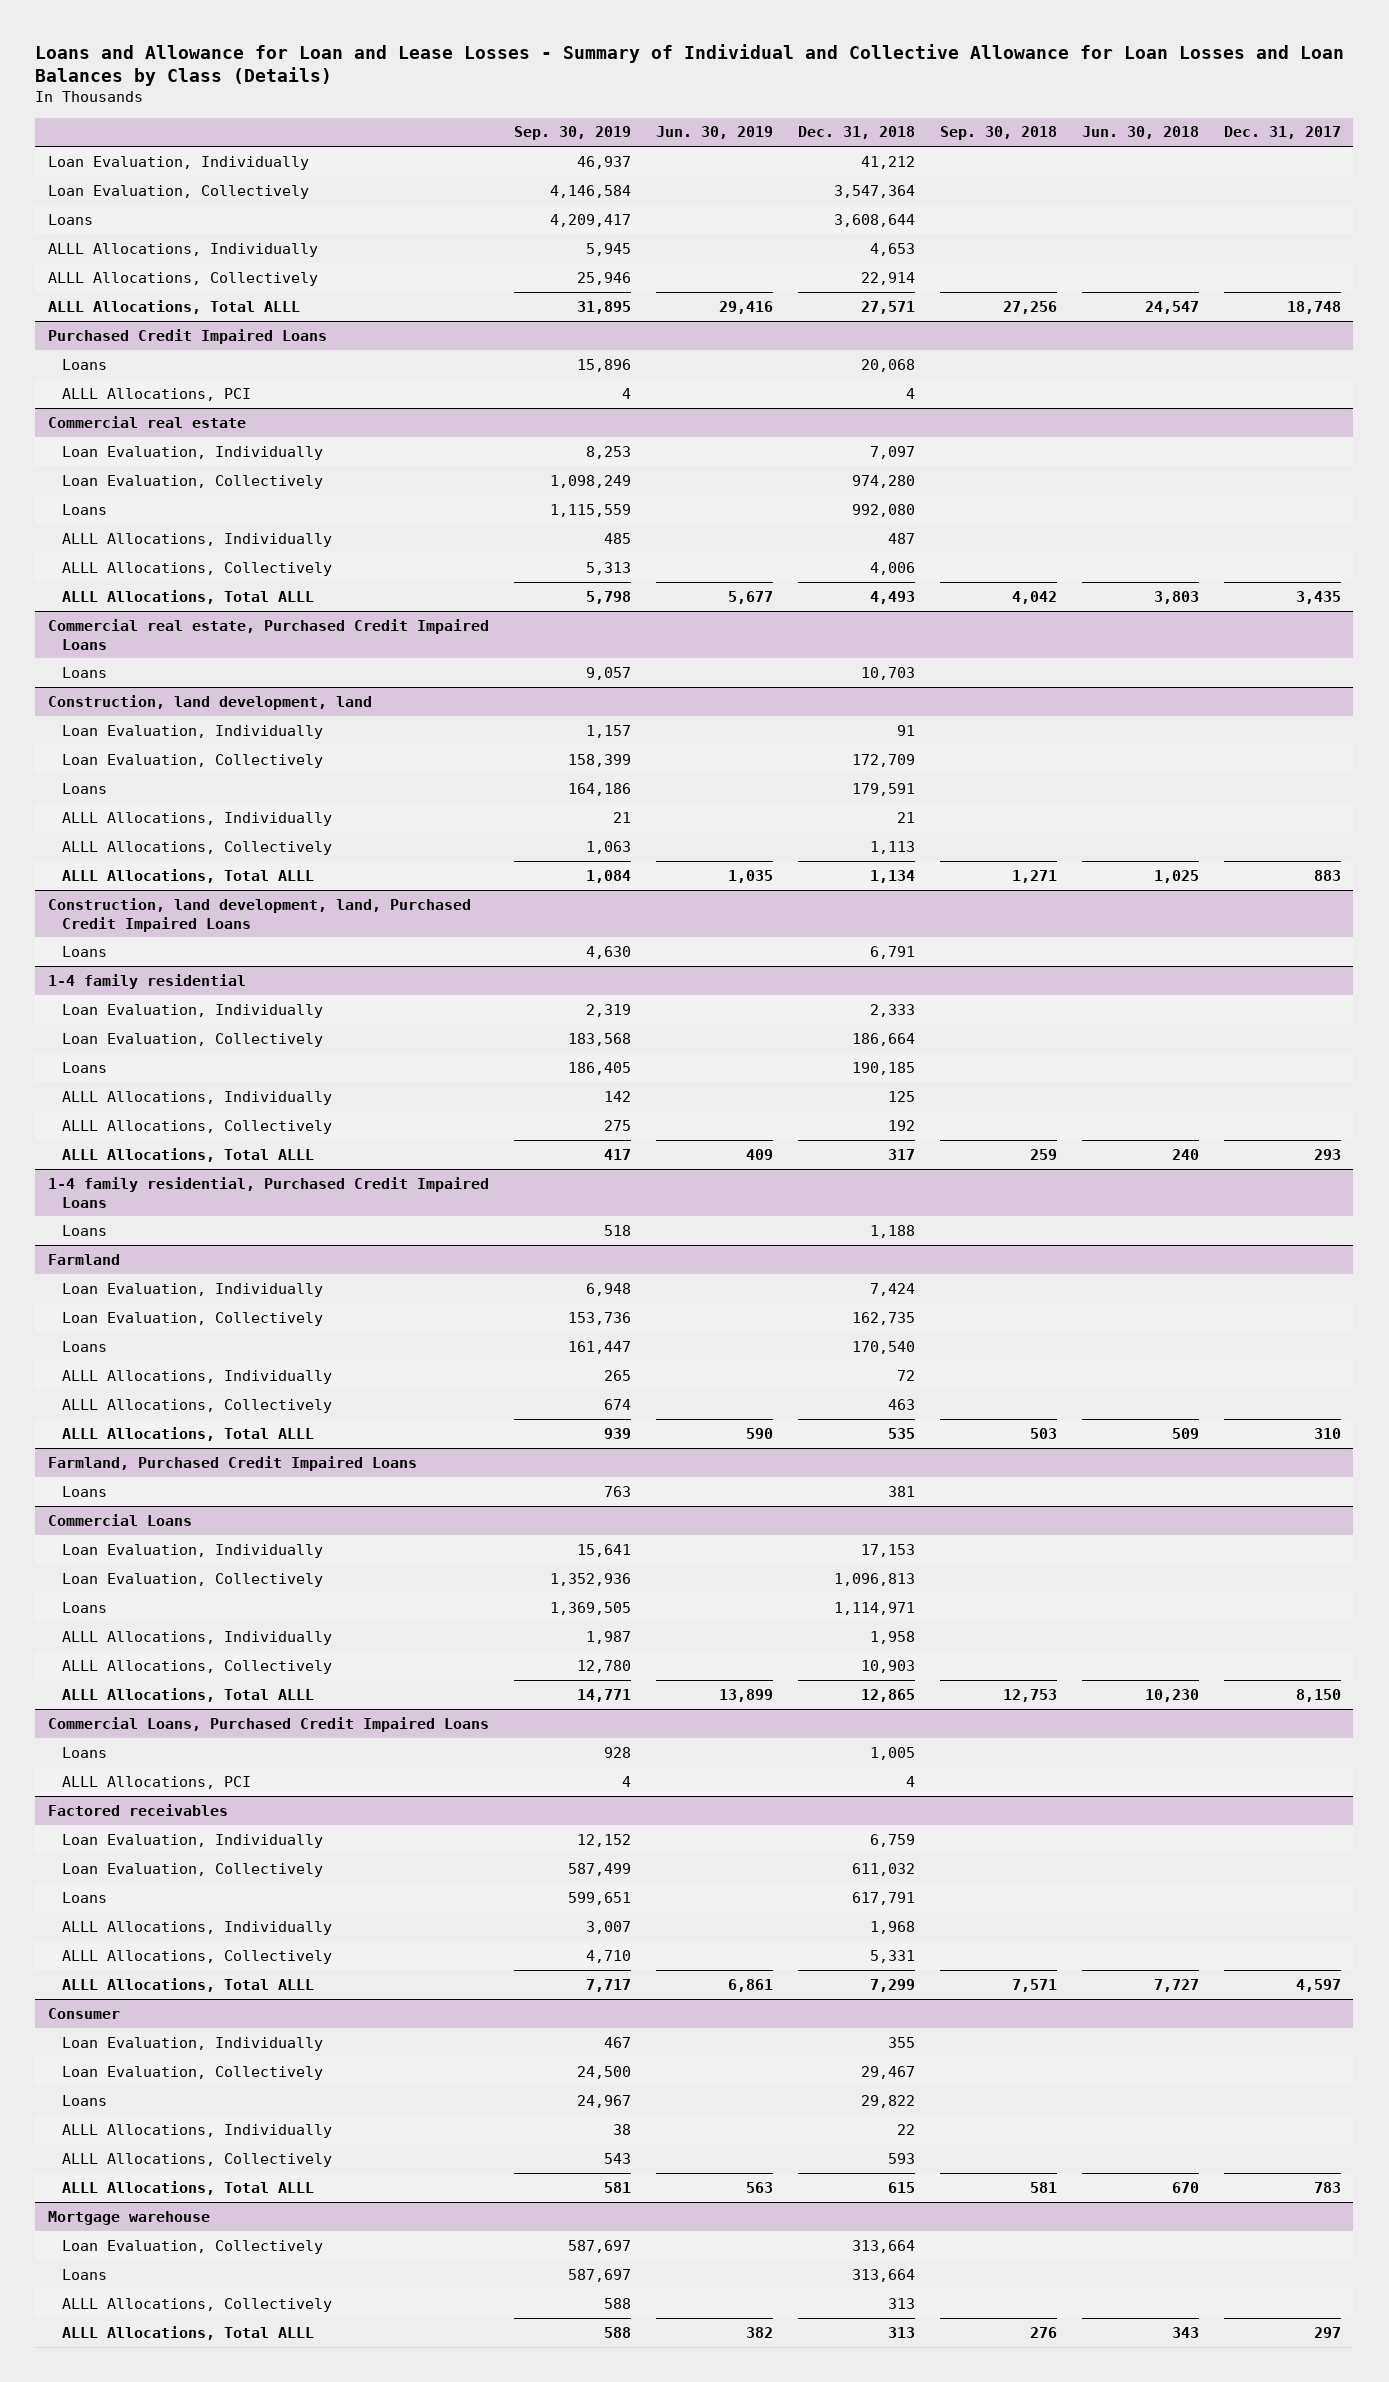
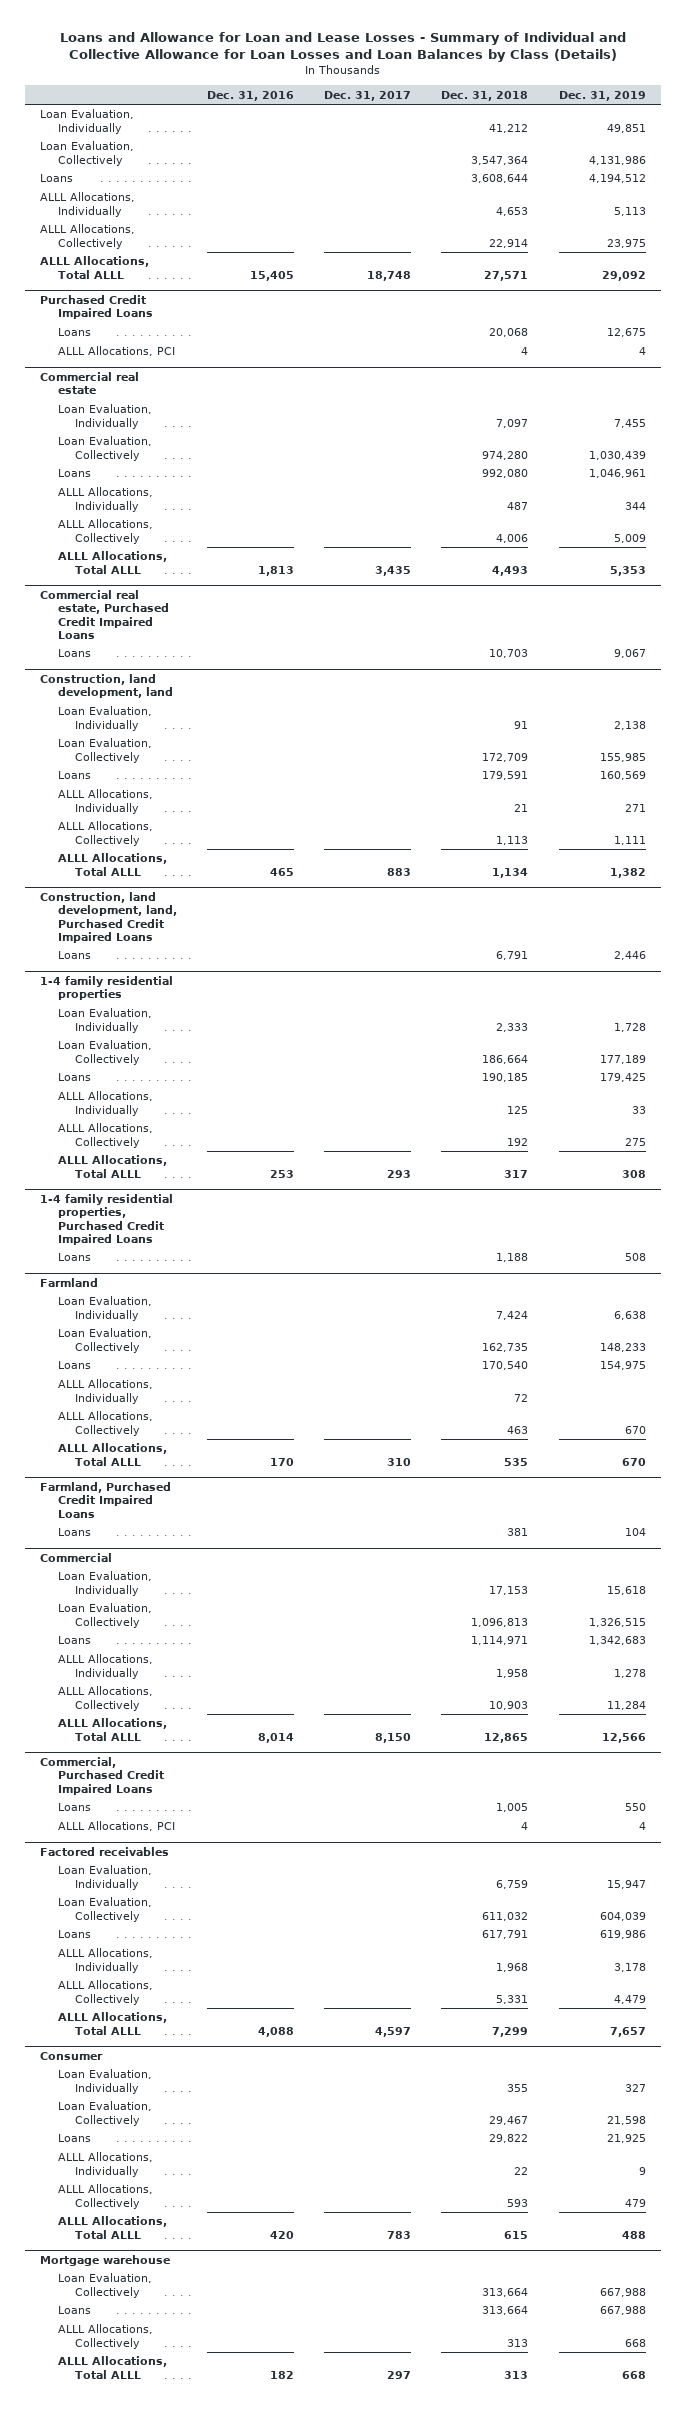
[513,126,631,141] Sep. 30, 2019 -> none
[655,126,773,140] Jun. 30, 2019 -> none
[939,126,1057,141] Sep. 30, 2018 -> none
[1081,126,1199,140] Jun. 30, 2018 -> none
none -> [206,90,294,101] Dec. 31, 2016
none -> [558,90,646,101] Dec. 31, 2019
[47,973,246,989] 1-4 family residential -> [39,976,173,1001] 1-4 family residential properties
[47,1176,489,1208] 1-4 family residential, Purchased Credit Impaired Loans -> [39,1194,173,1246] 1-4 family residential properties, Purchased Credit Impaired Loans
[47,1513,192,1526] Commercial Loans -> [39,1553,112,1563] Commercial
[47,1716,489,1732] Commercial Loans, Purchased Credit Impaired Loans -> [39,1757,164,1795] Commercial, Purchased Credit Impaired Loans

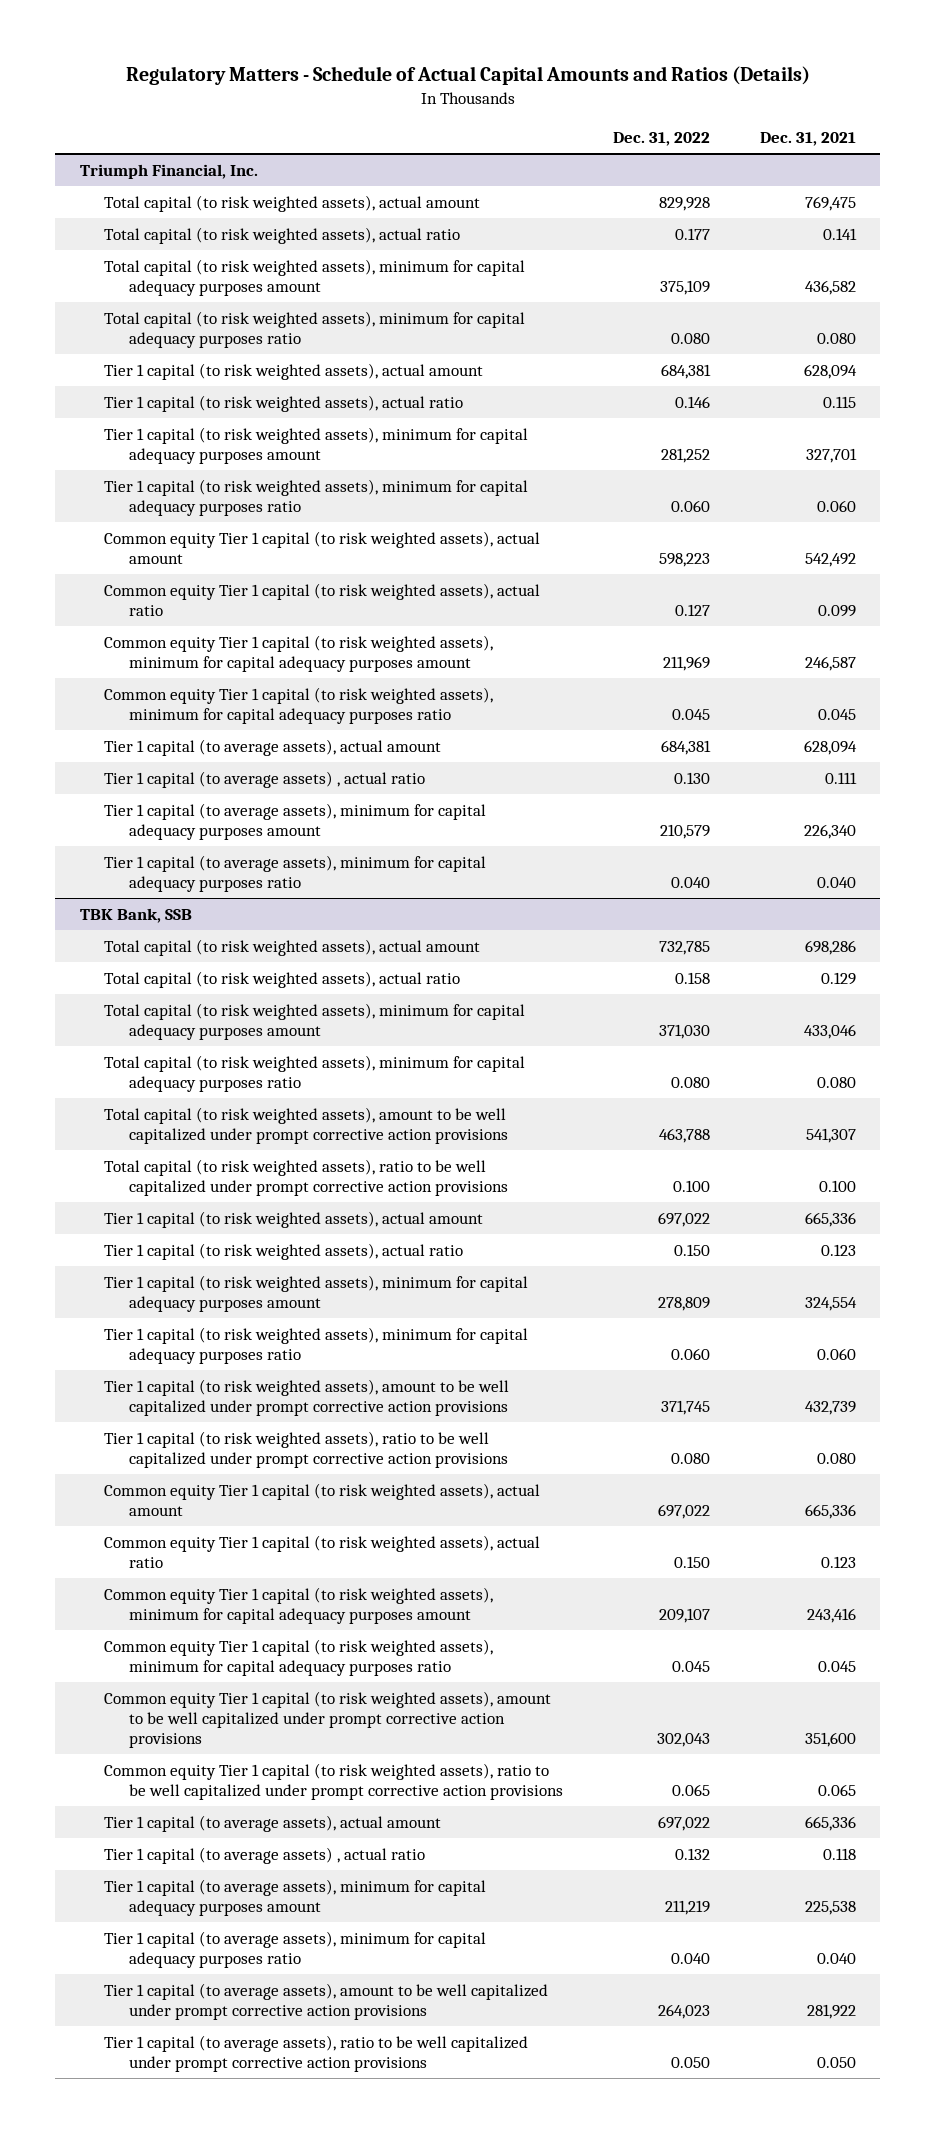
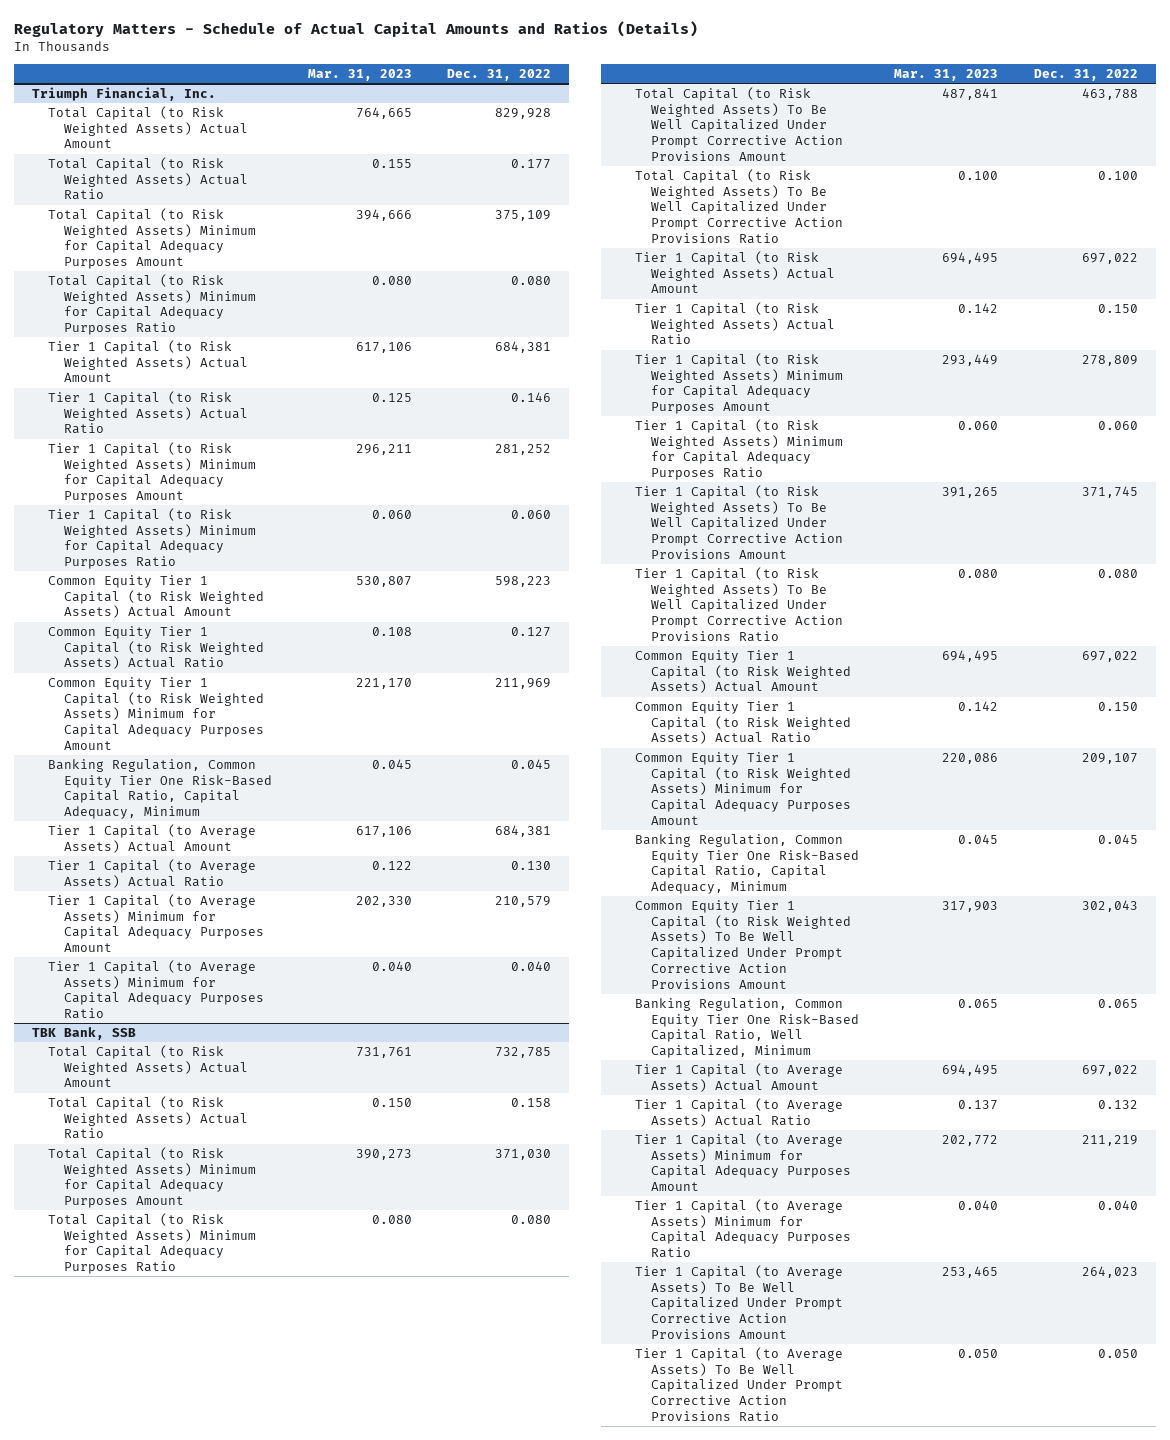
[759,132,856,147] Dec. 31, 2021 -> none
none -> [307,69,412,82] Mar. 31, 2023
[104,194,481,212] Total capital (to risk weighted assets), actual amount -> [48,106,249,149] Total Capital (to Risk Weighted Assets) Actual Amount
[104,226,461,244] Total capital (to risk weighted assets), actual ratio -> [48,157,249,201] Total Capital (to Risk Weighted Assets) Actual Ratio
[104,258,526,296] Total capital (to risk weighted assets), minimum for capital adequacy purposes amount -> [48,208,257,270] Total Capital (to Risk Weighted Assets) Minimum for Capital Adequacy Purposes Amount
[104,310,526,348] Total capital (to risk weighted assets), minimum for capital adequacy purposes ratio -> [48,274,257,336] Total Capital (to Risk Weighted Assets) Minimum for Capital Adequacy Purposes Ratio
[104,362,484,380] Tier 1 capital (to risk weighted assets), actual amount -> [48,340,249,383] Tier 1 Capital (to Risk Weighted Assets) Actual Amount
[104,394,464,412] Tier 1 capital (to risk weighted assets), actual ratio -> [48,391,249,435] Tier 1 Capital (to Risk Weighted Assets) Actual Ratio
[104,426,529,464] Tier 1 capital (to risk weighted assets), minimum for capital adequacy purposes amount -> [48,442,257,504] Tier 1 Capital (to Risk Weighted Assets) Minimum for Capital Adequacy Purposes Amount
[104,478,529,516] Tier 1 capital (to risk weighted assets), minimum for capital adequacy purposes ratio -> [48,508,257,570] Tier 1 Capital (to Risk Weighted Assets) Minimum for Capital Adequacy Purposes Ratio
[104,530,541,564] Common equity Tier 1 capital (to risk weighted assets), actual amount -> [48,575,265,619] Common Equity Tier 1 Capital (to Risk Weighted Assets) Actual Amount
[104,582,541,616] Common equity Tier 1 capital (to risk weighted assets), actual ratio -> [48,626,265,670] Common Equity Tier 1 Capital (to Risk Weighted Assets) Actual Ratio
[104,634,494,672] Common equity Tier 1 capital (to risk weighted assets), minimum for capital adequacy purposes amount -> [48,677,265,750] Common Equity Tier 1 Capital (to Risk Weighted Assets) Minimum for Capital Adequacy Purposes Amount
[104,686,494,724] Common equity Tier 1 capital (to risk weighted assets), minimum for capital adequacy purposes ratio -> [48,759,273,820] Banking Regulation, Common Equity Tier One Risk-Based Capital Ratio, Capital Adequacy, Minimum
[104,738,442,756] Tier 1 capital (to average assets), actual amount -> [48,824,257,853] Tier 1 Capital (to Average Assets) Actual Amount
[104,770,426,788] Tier 1 capital (to average assets) , actual ratio -> [48,859,257,888] Tier 1 Capital (to Average Assets) Actual Ratio
[104,802,487,840] Tier 1 capital (to average assets), minimum for capital adequacy purposes amount -> [48,894,265,953] Tier 1 Capital (to Average Assets) Minimum for Capital Adequacy Purposes Amount
[104,854,487,892] Tier 1 capital (to average assets), minimum for capital adequacy purposes ratio -> [48,960,265,1020] Tier 1 Capital (to Average Assets) Minimum for Capital Adequacy Purposes Ratio
[104,938,481,956] Total capital (to risk weighted assets), actual amount -> [48,1045,249,1088] Total Capital (to Risk Weighted Assets) Actual Amount
[104,970,461,988] Total capital (to risk weighted assets), actual ratio -> [48,1096,249,1140] Total Capital (to Risk Weighted Assets) Actual Ratio
[104,1002,526,1040] Total capital (to risk weighted assets), minimum for capital adequacy purposes amount -> [48,1147,257,1209] Total Capital (to Risk Weighted Assets) Minimum for Capital Adequacy Purposes Amount
[104,1054,526,1092] Total capital (to risk weighted assets), minimum for capital adequacy purposes ratio -> [48,1213,257,1275] Total Capital (to Risk Weighted Assets) Minimum for Capital Adequacy Purposes Ratio
[104,1106,509,1144] Total capital (to risk weighted assets), amount to be well capitalized under prompt corrective action provisions -> [634,87,843,161] Total Capital (to Risk Weighted Assets) To Be Well Capitalized Under Prompt Corrective Action Provisions Amount
[104,1158,509,1196] Total capital (to risk weighted assets), ratio to be well capitalized under prompt corrective action provisions -> [634,169,843,244] Total Capital (to Risk Weighted Assets) To Be Well Capitalized Under Prompt Corrective Action Provisions Ratio
[104,1210,484,1228] Tier 1 capital (to risk weighted assets), actual amount -> [634,251,835,294] Tier 1 Capital (to Risk Weighted Assets) Actual Amount
[104,1242,464,1260] Tier 1 capital (to risk weighted assets), actual ratio -> [634,302,835,346] Tier 1 Capital (to Risk Weighted Assets) Actual Ratio
[104,1274,529,1312] Tier 1 capital (to risk weighted assets), minimum for capital adequacy purposes amount -> [634,353,843,415] Tier 1 Capital (to Risk Weighted Assets) Minimum for Capital Adequacy Purposes Amount
[104,1326,529,1364] Tier 1 capital (to risk weighted assets), minimum for capital adequacy purposes ratio -> [634,419,843,481] Tier 1 Capital (to Risk Weighted Assets) Minimum for Capital Adequacy Purposes Ratio
[104,1378,510,1416] Tier 1 capital (to risk weighted assets), amount to be well capitalized under prompt corrective action provisions -> [634,485,843,559] Tier 1 Capital (to Risk Weighted Assets) To Be Well Capitalized Under Prompt Corrective Action Provisions Amount
[104,1430,509,1468] Tier 1 capital (to risk weighted assets), ratio to be well capitalized under prompt corrective action provisions -> [634,567,843,642] Tier 1 Capital (to Risk Weighted Assets) To Be Well Capitalized Under Prompt Corrective Action Provisions Ratio
[104,1482,541,1516] Common equity Tier 1 capital (to risk weighted assets), actual amount -> [634,650,851,694] Common Equity Tier 1 Capital (to Risk Weighted Assets) Actual Amount
[104,1534,541,1568] Common equity Tier 1 capital (to risk weighted assets), actual ratio -> [634,701,851,745] Common Equity Tier 1 Capital (to Risk Weighted Assets) Actual Ratio
[104,1586,494,1624] Common equity Tier 1 capital (to risk weighted assets), minimum for capital adequacy purposes amount -> [634,752,851,825] Common Equity Tier 1 Capital (to Risk Weighted Assets) Minimum for Capital Adequacy Purposes Amount
[104,1638,494,1676] Common equity Tier 1 capital (to risk weighted assets), minimum for capital adequacy purposes ratio -> [634,834,859,895] Banking Regulation, Common Equity Tier One Risk-Based Capital Ratio, Capital Adequacy, Minimum
[104,1690,552,1748] Common equity Tier 1 capital (to risk weighted assets), amount to be well capitalized under prompt corrective action provisions -> [634,900,851,989] Common Equity Tier 1 Capital (to Risk Weighted Assets) To Be Well Capitalized Under Prompt Corrective Action Provisions Amount
[104,1762,564,1800] Common equity Tier 1 capital (to risk weighted assets), ratio to be well capitalized under prompt corrective action provisions -> [634,998,859,1059] Banking Regulation, Common Equity Tier One Risk-Based Capital Ratio, Well Capitalized, Minimum
[104,1814,442,1832] Tier 1 capital (to average assets), actual amount -> [634,1063,843,1092] Tier 1 Capital (to Average Assets) Actual Amount
[104,1846,426,1864] Tier 1 capital (to average assets) , actual ratio -> [634,1098,843,1127] Tier 1 Capital (to Average Assets) Actual Ratio
[104,1878,487,1916] Tier 1 capital (to average assets), minimum for capital adequacy purposes amount -> [634,1133,851,1192] Tier 1 Capital (to Average Assets) Minimum for Capital Adequacy Purposes Amount
[104,1930,487,1968] Tier 1 capital (to average assets), minimum for capital adequacy purposes ratio -> [634,1199,851,1259] Tier 1 Capital (to Average Assets) Minimum for Capital Adequacy Purposes Ratio
[104,1982,549,2020] Tier 1 capital (to average assets), amount to be well capitalized under prompt corrective action provisions -> [634,1265,843,1339] Tier 1 Capital (to Average Assets) To Be Well Capitalized Under Prompt Corrective Action Provisions Amount
[104,2034,529,2072] Tier 1 capital (to average assets), ratio to be well capitalized under prompt corrective action provisions -> [634,1347,843,1422] Tier 1 Capital (to Average Assets) To Be Well Capitalized Under Prompt Corrective Action Provisions Ratio

